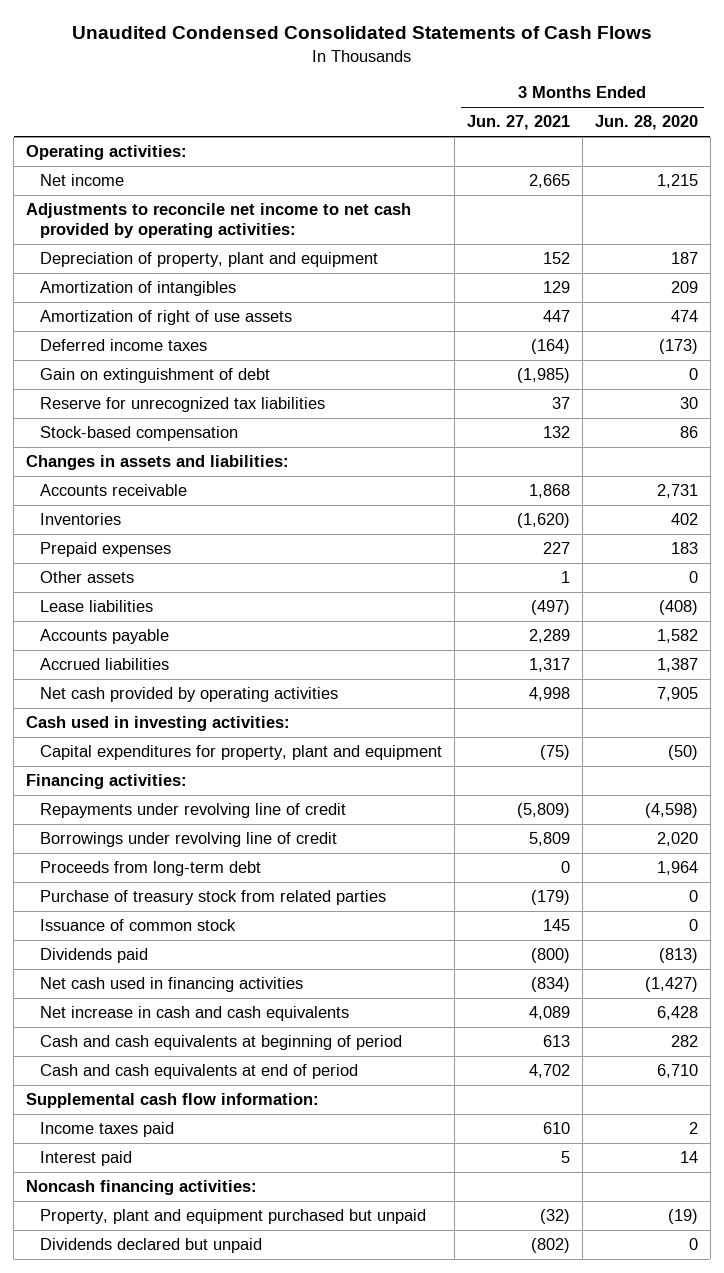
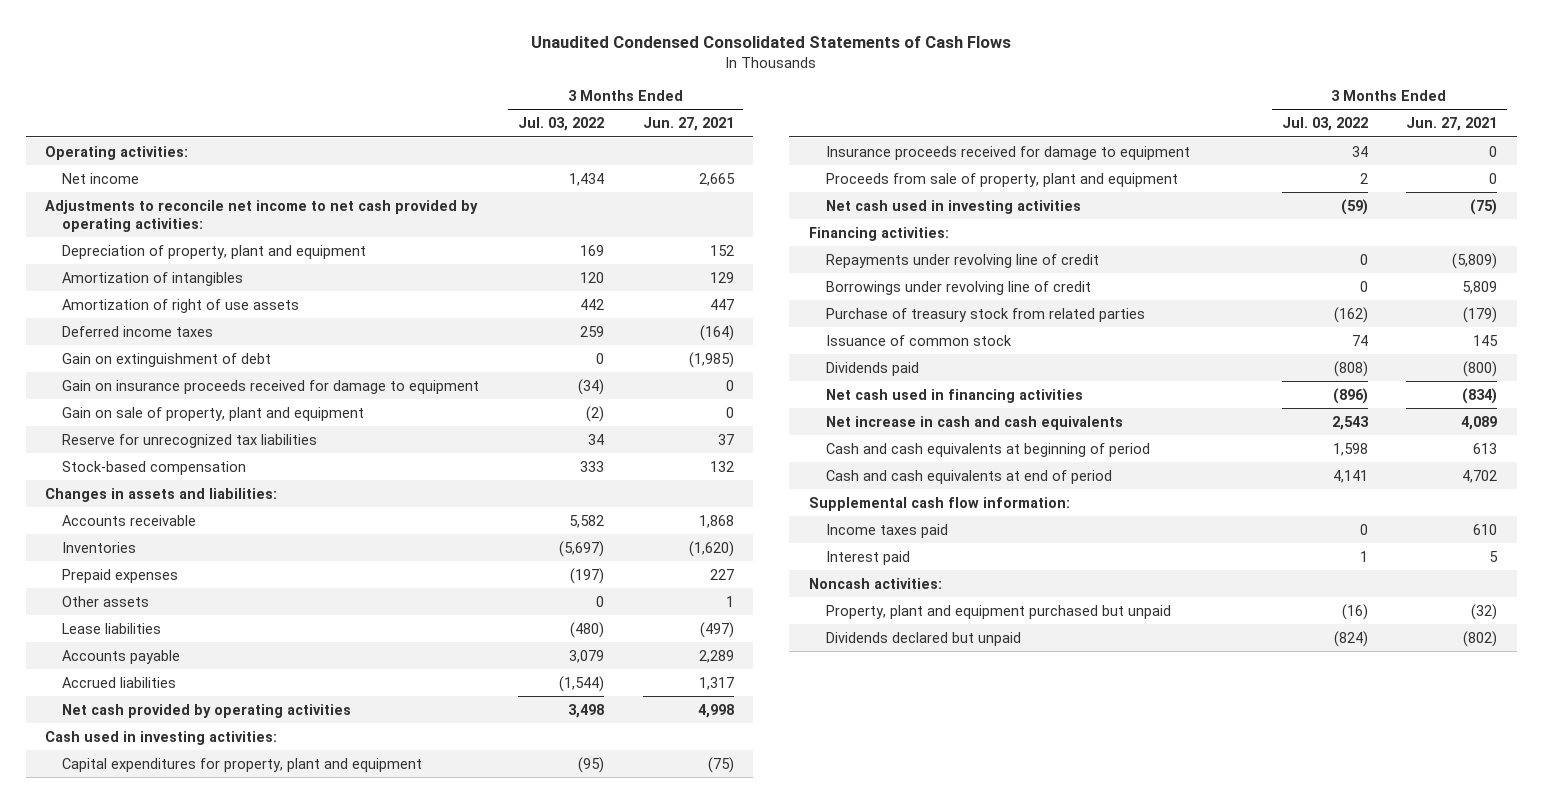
[594,115,698,131] Jun. 28, 2020 -> none
none -> [518,117,605,132] Jul. 03, 2022
none -> [62,379,480,394] Gain on insurance proceeds received for damage to equipment
none -> [62,406,365,421] Gain on sale of property, plant and equipment
none -> [825,145,1190,160] Insurance proceeds received for damage to equipment
none -> [825,172,1178,187] Proceeds from sale of property, plant and equipment
none -> [825,199,1081,214] Net cash used in investing activities
[39,861,261,877] Proceeds from long-term debt -> none
[26,1180,258,1196] Noncash financing activities: -> [808,577,942,589] Noncash activities:

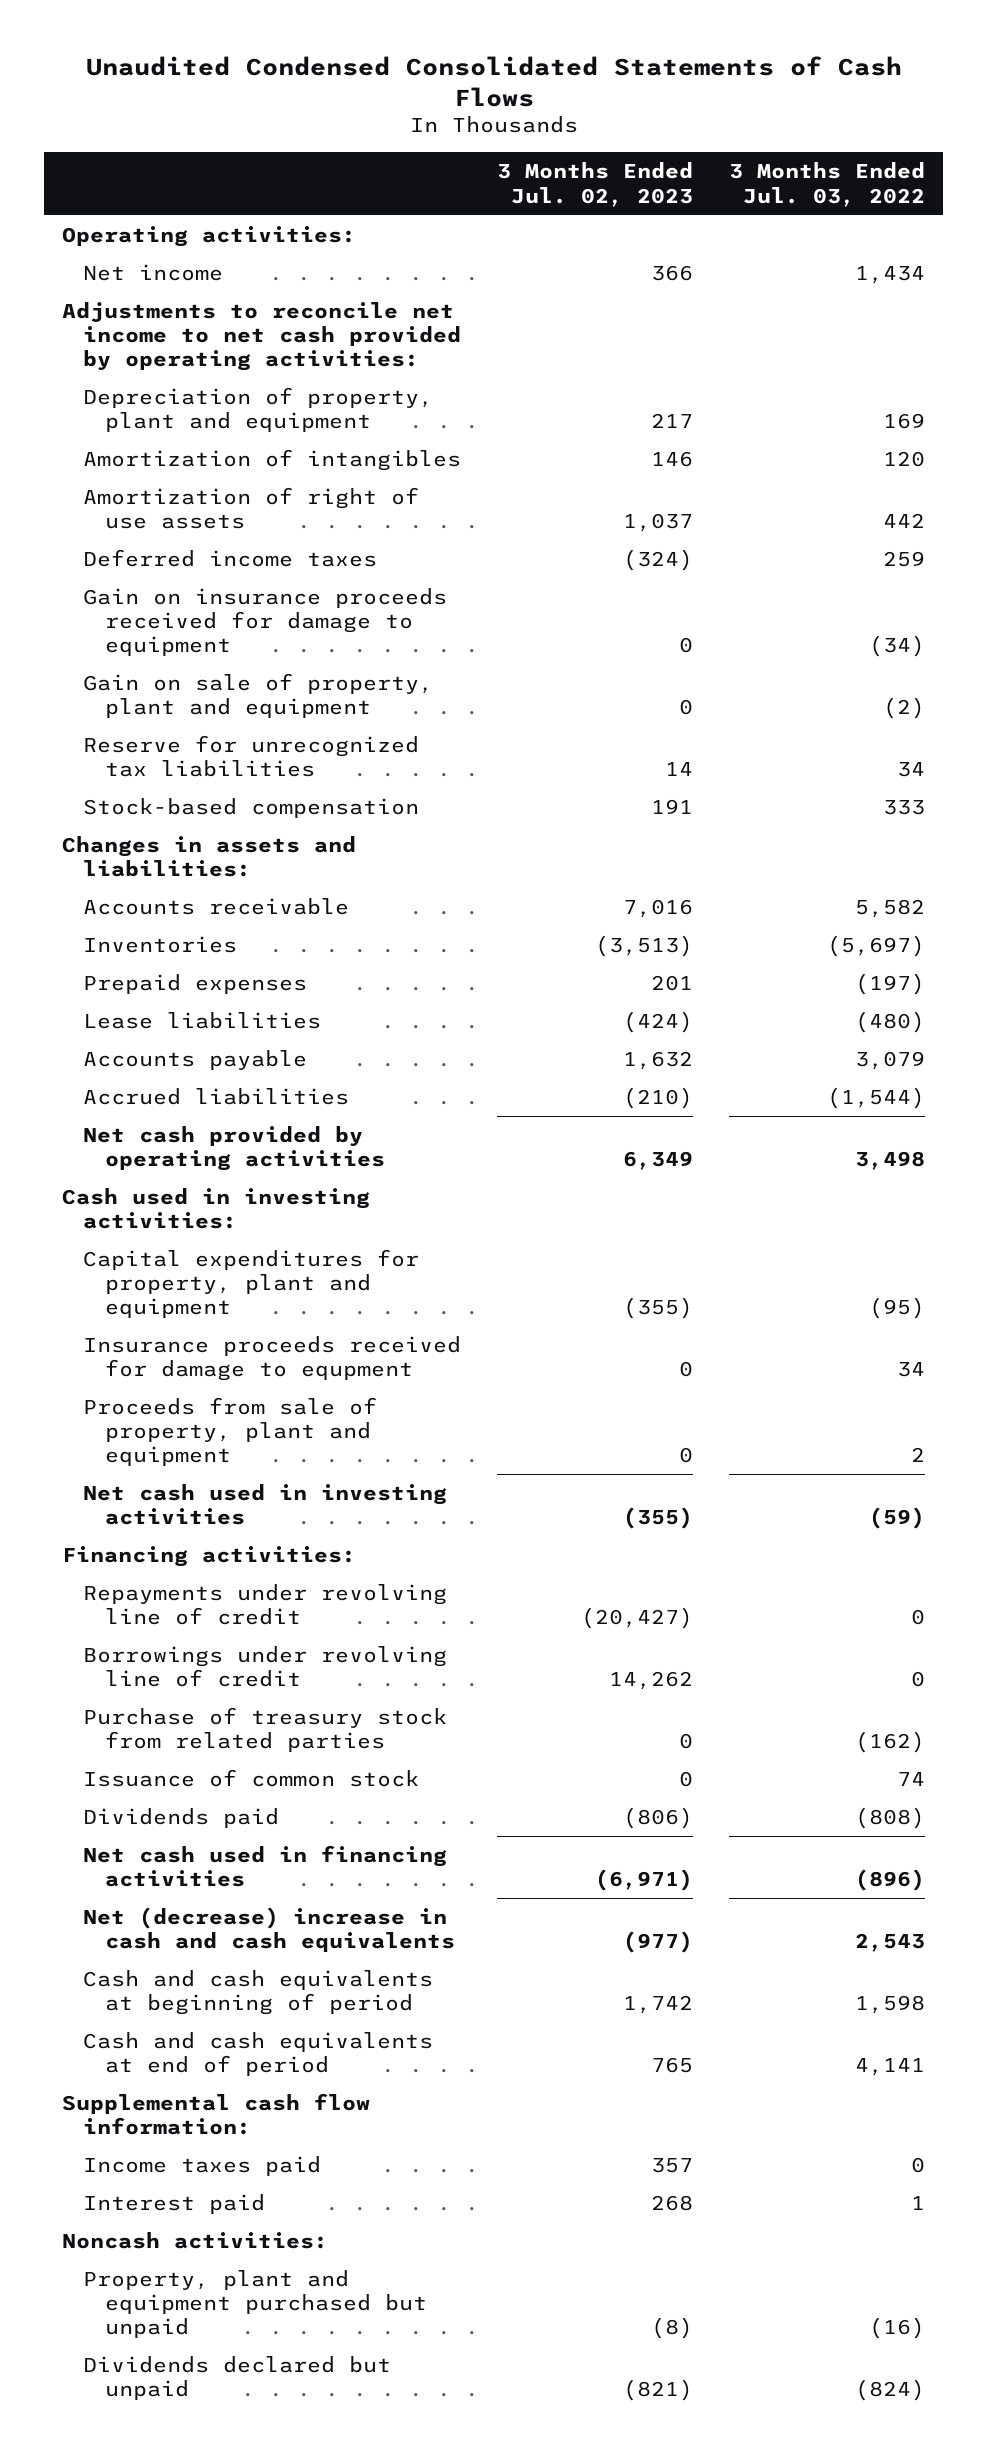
[642,117,734,132] Jun. 27, 2021 -> none
none -> [497,162,694,207] 3 Months Ended Jul. 02, 2023
[62,352,272,367] Gain on extinguishment of debt -> none
[62,595,150,607] Other assets -> none
[825,145,1190,160] Insurance proceeds received for damage to equipment -> [83,1335,462,1382] Insurance proceeds received for damage to equpment
[825,415,1123,430] Net increase in cash and cash equivalents -> [83,1906,456,1953] Net (decrease) increase in cash and cash equivalents

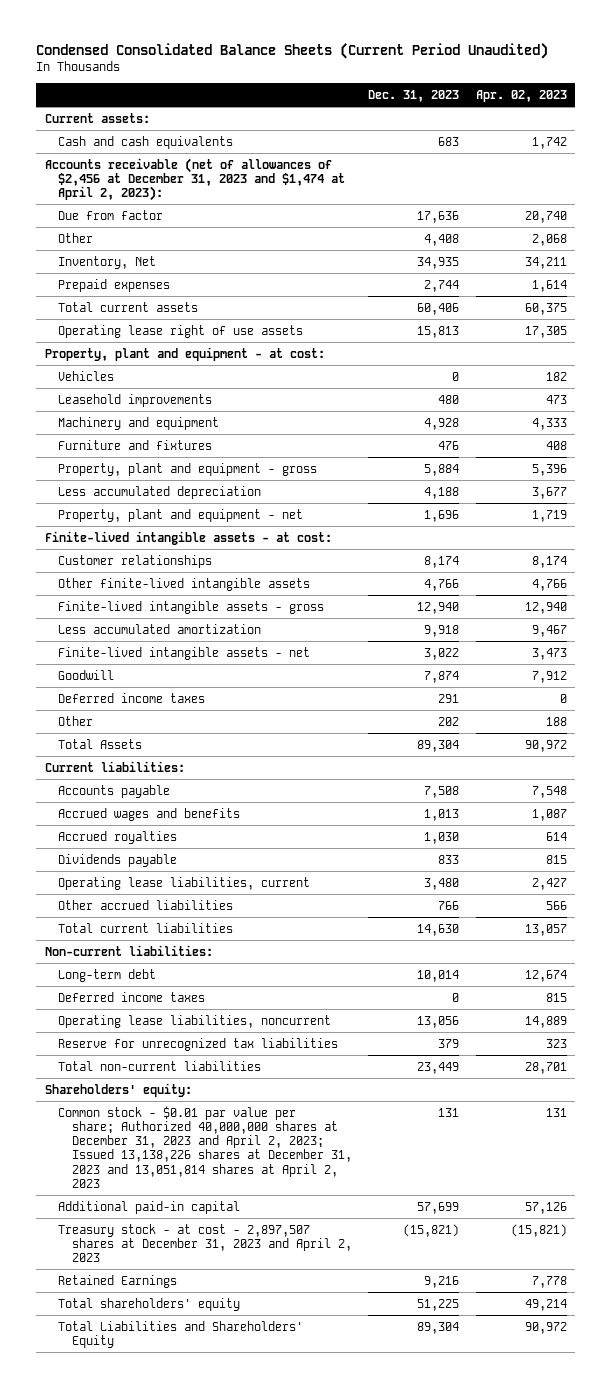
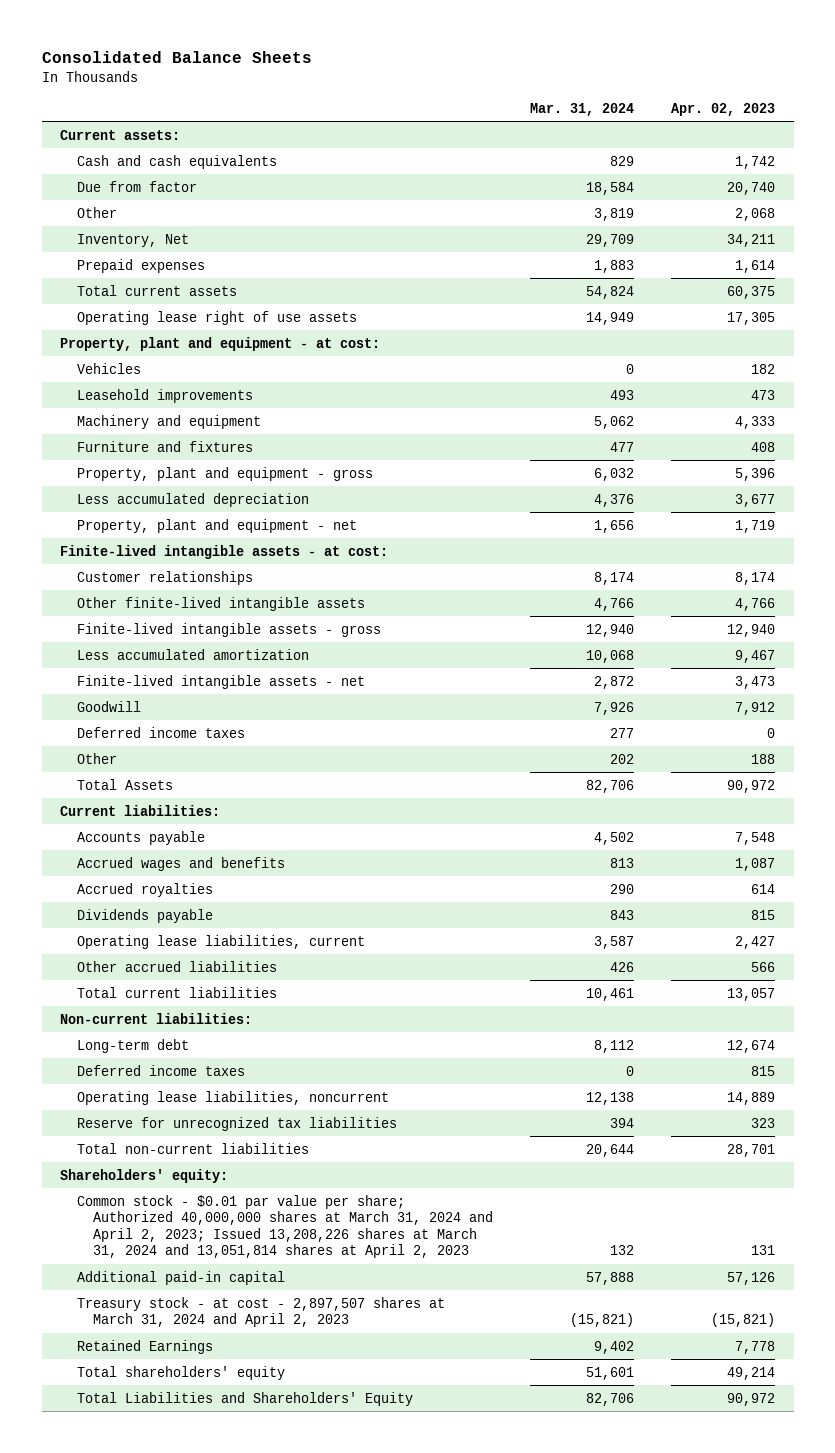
[36,43,549,60] Condensed Consolidated Balance Sheets (Current Period Unaudited) -> [41,50,312,63] Consolidated Balance Sheets
[368,90,460,103] Dec. 31, 2023 -> none
none -> [530,102,635,116] Mar. 31, 2024
[44,157,346,202] Accounts receivable (net of allowances of $2,456 at December 31, 2023 and $1,474 at April 2, 2023): -> none
[58,1105,352,1188] Common stock - $0.01 par value per share; Authorized 40,000,000 shares at December 31, 2023 and April 2, 2023; Issued 13,138,226 shares at December 31, 2023 and 13,051,814 shares at April 2, 2023 -> [76,1194,494,1259] Common stock - $0.01 par value per share; Authorized 40,000,000 shares at March 31, 2024 and April 2, 2023; Issued 13,208,226 shares at March 31, 2024 and 13,051,814 shares at April 2, 2023
[58,1223,352,1263] Treasury stock - at cost - 2,897,507 shares at December 31, 2023 and April 2, 2023 -> [76,1296,445,1328] Treasury stock - at cost - 2,897,507 shares at March 31, 2024 and April 2, 2023

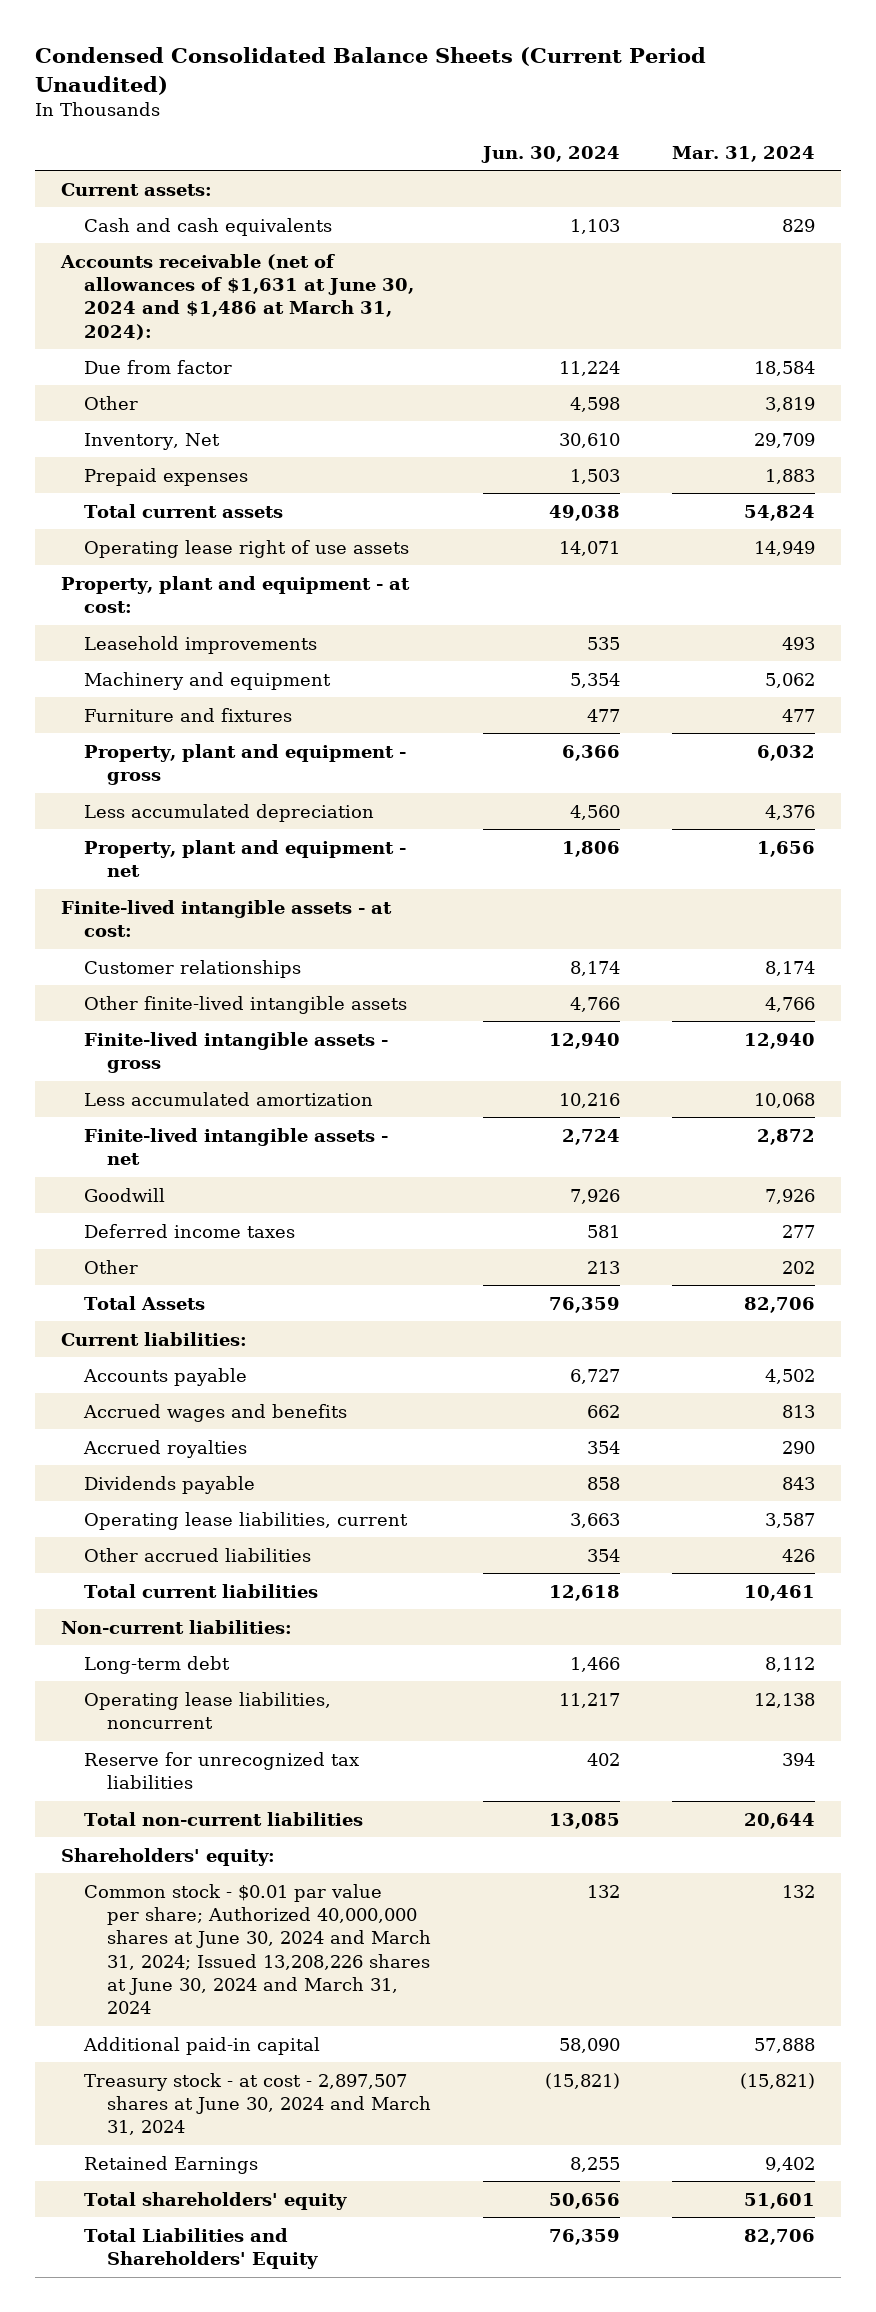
[41,50,312,63] Consolidated Balance Sheets -> [35,47,707,95] Condensed Consolidated Balance Sheets (Current Period Unaudited)
[671,102,776,116] Apr. 02, 2023 -> none
none -> [481,145,621,163] Jun. 30, 2024
none -> [60,253,415,340] Accounts receivable (net of allowances of $1,631 at June 30, 2024 and $1,486 at March 31, 2024):
[76,362,141,374] Vehicles -> none
[76,1064,245,1076] Deferred income taxes -> none
[76,1194,494,1259] Common stock - $0.01 par value per share; Authorized 40,000,000 shares at March 31, 2024 and April 2, 2023; Issued 13,208,226 shares at March 31, 2024 and 13,051,814 shares at April 2, 2023 -> [84,1883,432,2015] Common stock - $0.01 par value per share; Authorized 40,000,000 shares at June 30, 2024 and March 31, 2024; Issued 13,208,226 shares at June 30, 2024 and March 31, 2024
[76,1296,445,1328] Treasury stock - at cost - 2,897,507 shares at March 31, 2024 and April 2, 2023 -> [84,2072,432,2136] Treasury stock - at cost - 2,897,507 shares at June 30, 2024 and March 31, 2024

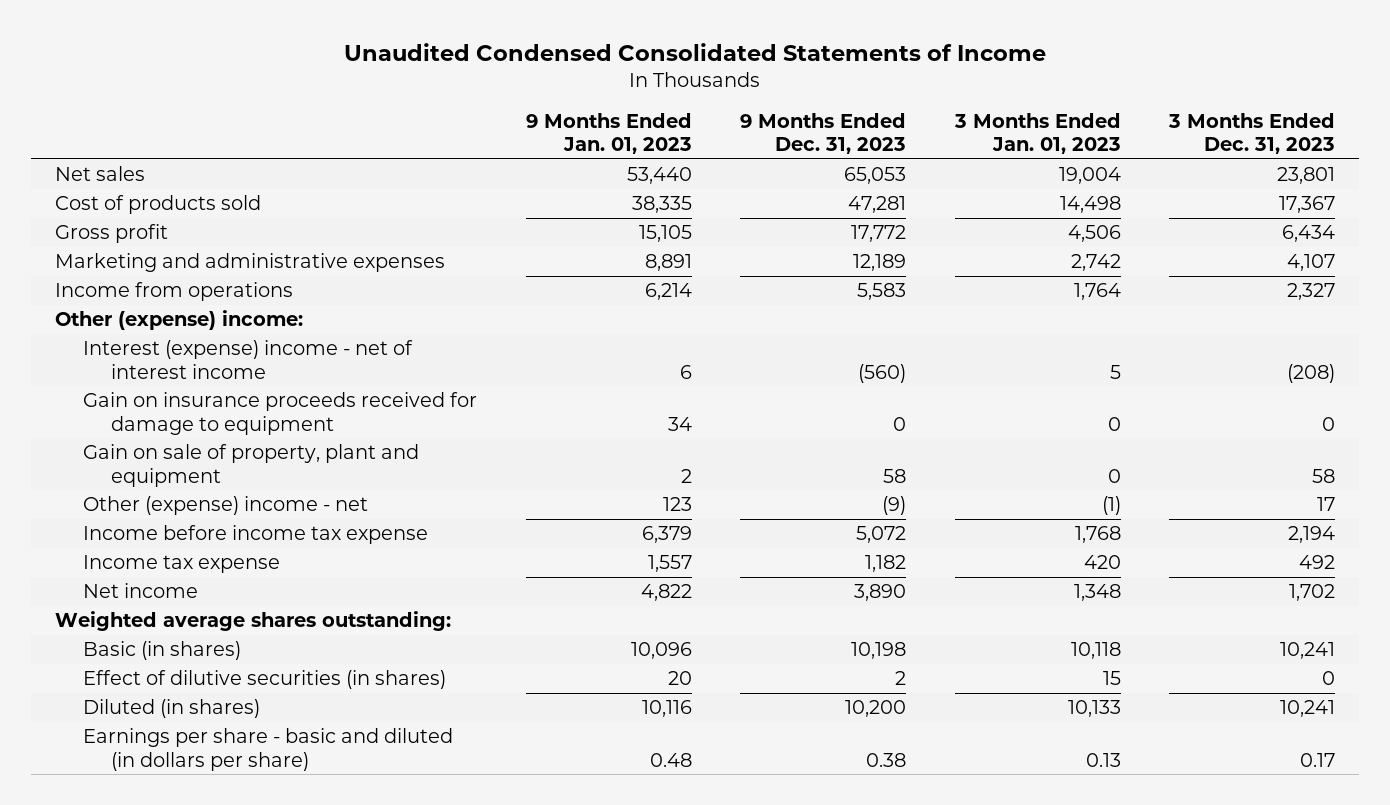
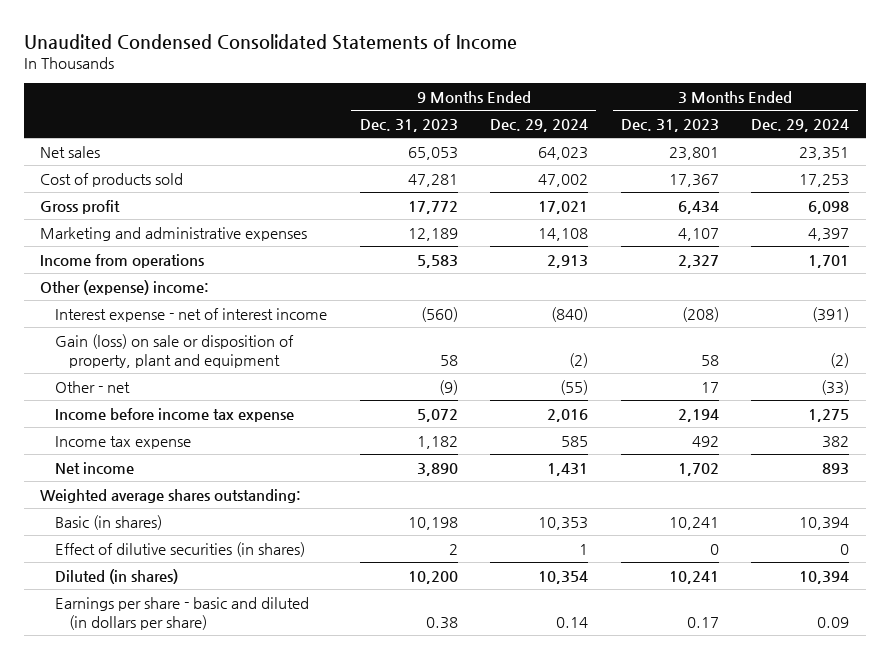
[525,112,692,155] 9 Months Ended Jan. 01, 2023 -> none
[953,112,1121,155] 3 Months Ended Jan. 01, 2023 -> none
none -> [490,118,589,132] Dec. 29, 2024
none -> [751,118,850,132] Dec. 29, 2024
[83,392,478,435] Gain on insurance proceeds received for damage to equipment -> none
[83,340,414,379] Interest (expense) income - net of interest income -> [54,307,327,322] Interest expense - net of interest income
[83,444,420,487] Gain on sale of property, plant and equipment -> [54,333,294,368] Gain (loss) on sale or disposition of property, plant and equipment
[83,496,369,516] Other (expense) income - net -> [54,380,130,393] Other - net

